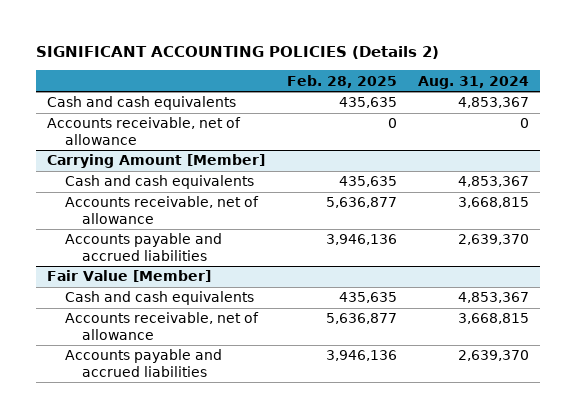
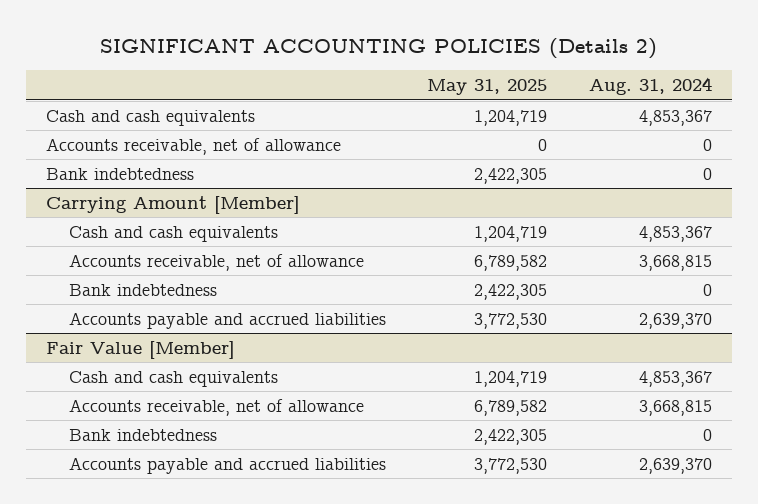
[286,74,397,88] Feb. 28, 2025 -> none
none -> [427,79,548,96] May 31, 2025
none -> [46,167,195,180] Bank indebtedness
none -> [68,283,217,296] Bank indebtedness
none -> [68,428,217,441] Bank indebtedness

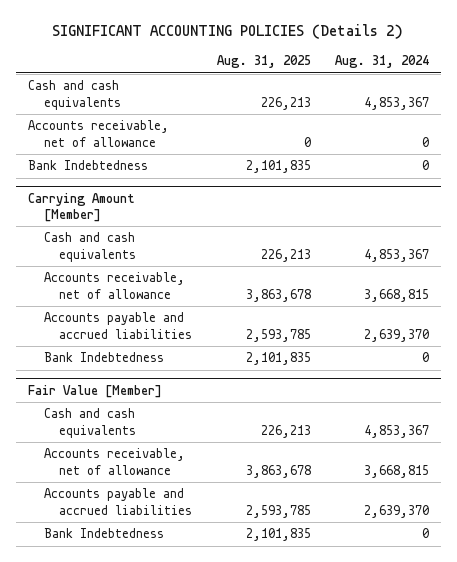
[427,79,548,96] May 31, 2025 -> none
none -> [216,55,311,69] Aug. 31, 2025
[46,167,195,180] Bank indebtedness -> [27,160,148,171] Bank Indebtedness
[68,283,217,296] Bank indebtedness -> none
none -> [43,352,164,363] Bank Indebtedness
[68,428,217,441] Bank indebtedness -> none
none -> [43,528,164,539] Bank Indebtedness

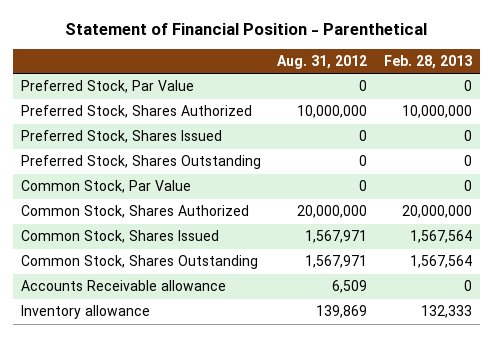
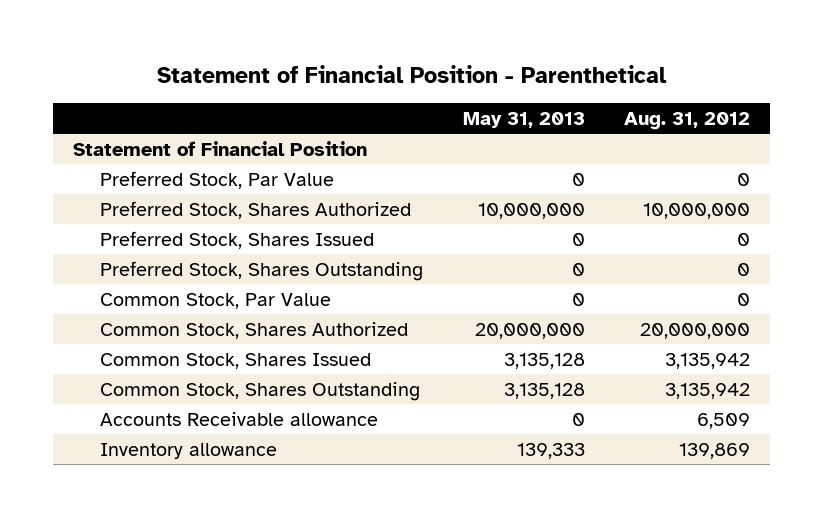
[383,55,472,70] Feb. 28, 2013 -> none
none -> [462,111,585,128] May 31, 2013
none -> [72,140,367,156] Statement of Financial Position
[305,230,368,244] 1,567,971 -> [665,352,751,369] 3,135,942
[305,255,368,269] 1,567,971 -> [665,382,751,399] 3,135,942

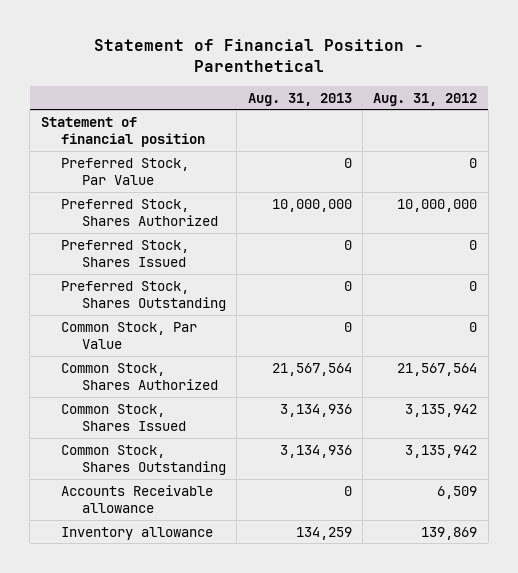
[462,111,585,128] May 31, 2013 -> none
none -> [247,92,352,106] Aug. 31, 2013
[72,140,367,156] Statement of Financial Position -> [40,116,206,148] Statement of financial position
[640,322,751,339] 20,000,000 -> [397,362,478,376] 21,567,564

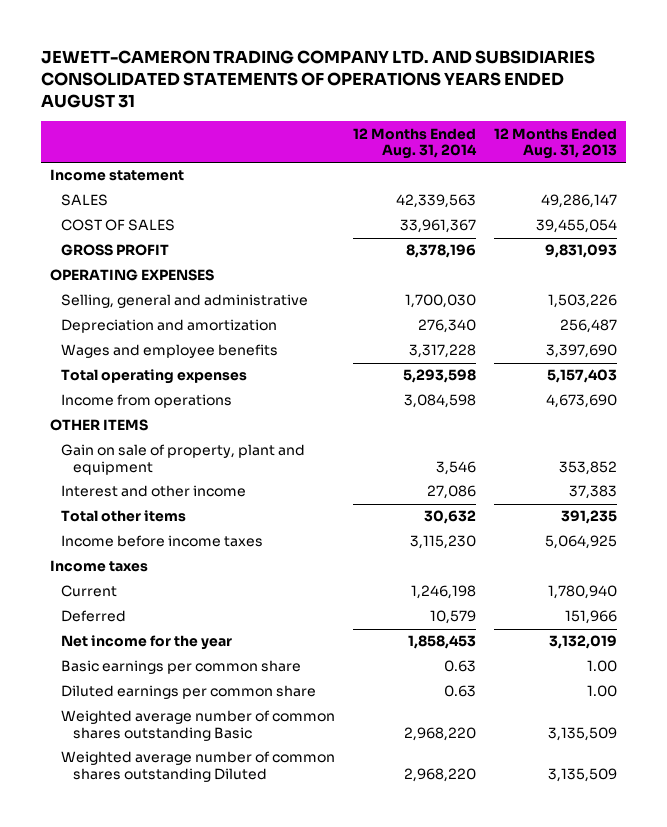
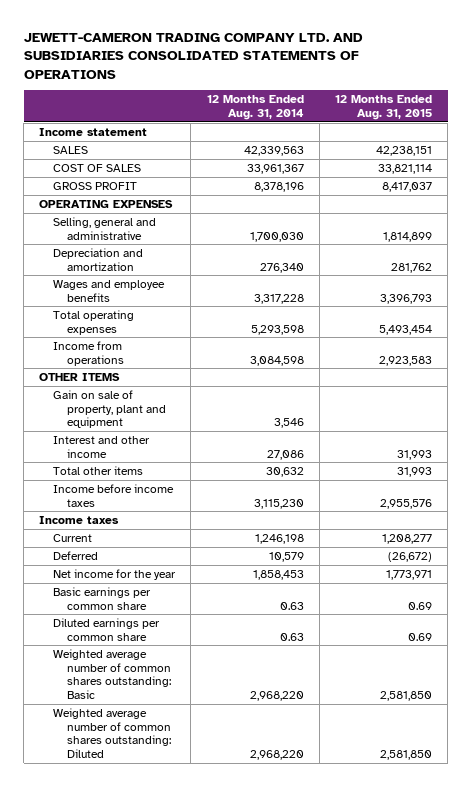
[41,50,596,109] JEWETT-CAMERON TRADING COMPANY LTD. AND SUBSIDIARIES CONSOLIDATED STATEMENTS OF OPERATIONS YEARS ENDED AUGUST 31 -> [23,33,363,79] JEWETT-CAMERON TRADING COMPANY LTD. AND SUBSIDIARIES CONSOLIDATED STATEMENTS OF OPERATIONS
[493,127,617,160] 12 Months Ended Aug. 31, 2013 -> none
none -> [335,95,433,121] 12 Months Ended Aug. 31, 2015
[61,710,336,742] Weighted average number of common shares outstanding Basic -> [53,648,172,700] Weighted average number of common shares outstanding: Basic
[61,751,336,783] Weighted average number of common shares outstanding Diluted -> [53,707,172,759] Weighted average number of common shares outstanding: Diluted

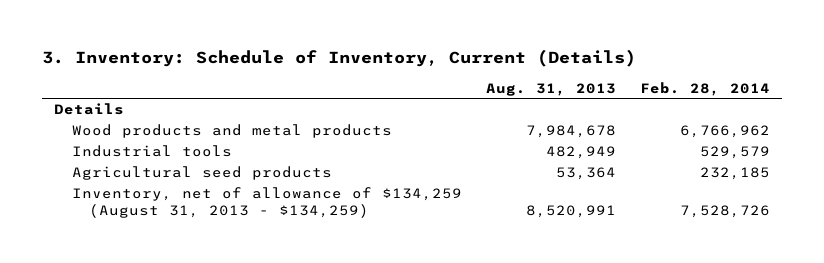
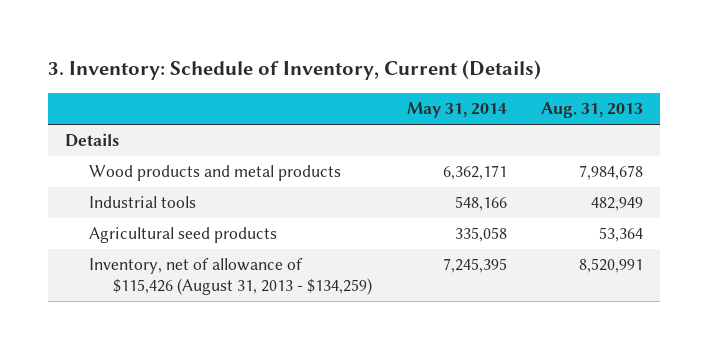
[639,81,770,96] Feb. 28, 2014 -> none
none -> [406,102,507,119] May 31, 2014
[71,187,462,219] Inventory, net of allowance of $134,259 (August 31, 2013 - $134,259) -> [89,258,373,295] Inventory, net of allowance of $115,426 (August 31, 2013 - $134,259)

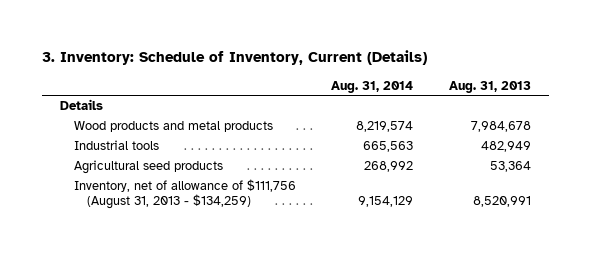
[406,102,507,119] May 31, 2014 -> none
none -> [331,80,414,93] Aug. 31, 2014
[89,258,373,295] Inventory, net of allowance of $115,426 (August 31, 2013 - $134,259) -> [73,179,296,210] Inventory, net of allowance of $111,756 (August 31, 2013 - $134,259)

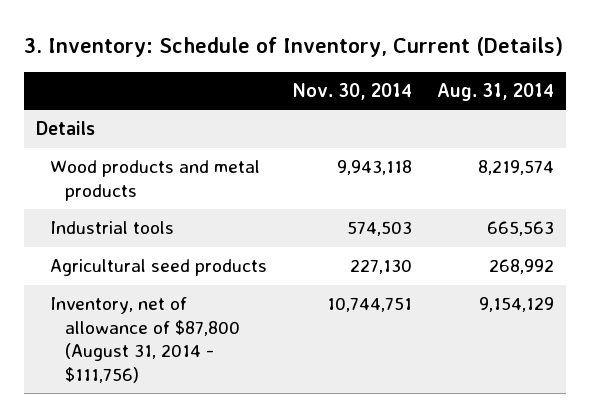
[449,80,532,93] Aug. 31, 2013 -> none
none -> [292,83,413,101] Nov. 30, 2014
[73,179,296,210] Inventory, net of allowance of $111,756 (August 31, 2013 - $134,259) -> [50,297,240,383] Inventory, net of allowance of $87,800 (August 31, 2014 - $111,756)

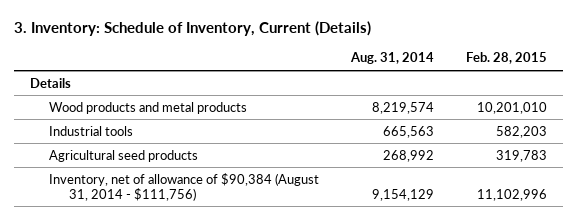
[292,83,413,101] Nov. 30, 2014 -> none
none -> [466,52,548,65] Feb. 28, 2015
[50,297,240,383] Inventory, net of allowance of $87,800 (August 31, 2014 - $111,756) -> [49,172,320,201] Inventory, net of allowance of $90,384 (August 31, 2014 - $111,756)

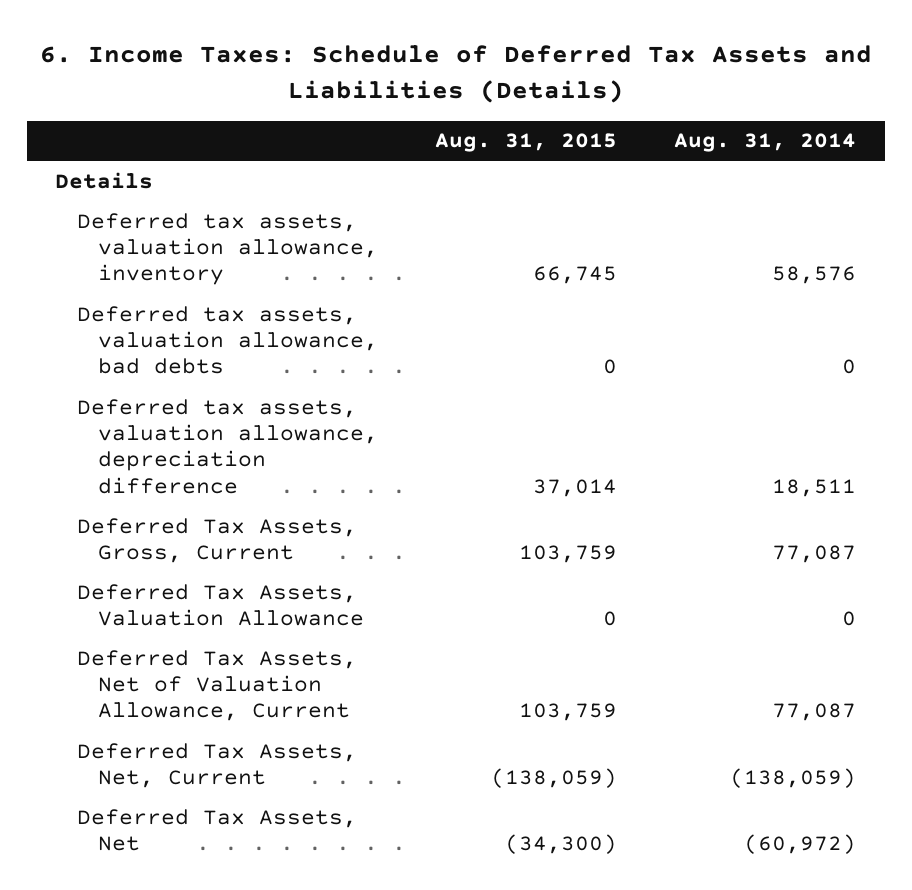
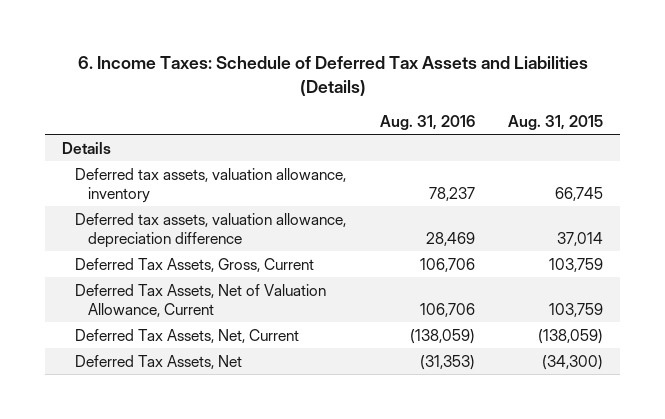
[674,133,857,153] Aug. 31, 2014 -> none
none -> [379,115,475,131] Aug. 31, 2016
[76,305,378,375] Deferred tax assets, valuation allowance, bad debts -> none
[76,583,364,626] Deferred Tax Assets, Valuation Allowance -> none

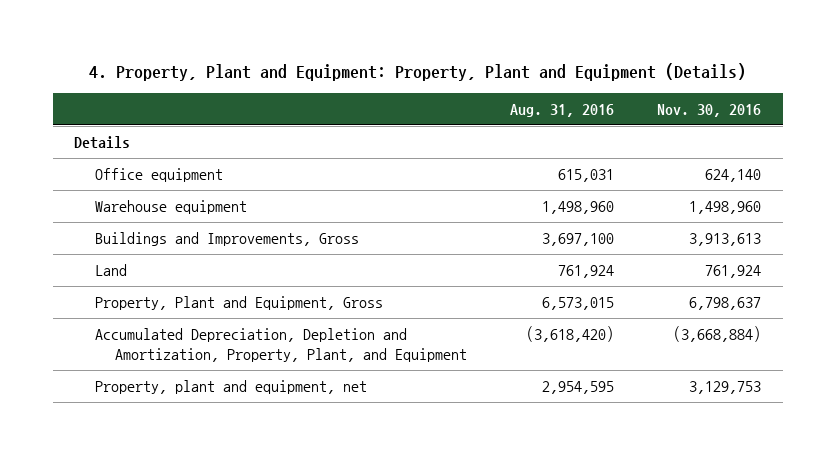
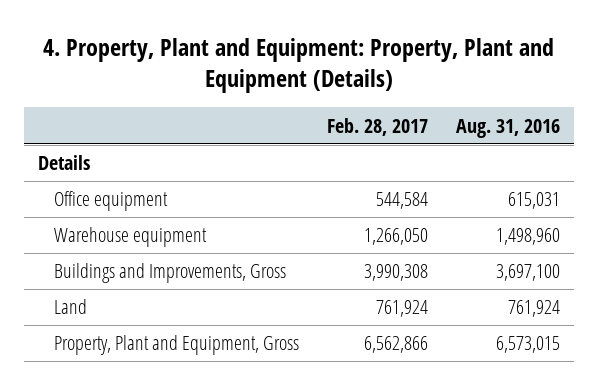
[657,103,762,117] Nov. 30, 2016 -> none
none -> [326,117,428,136] Feb. 28, 2017
[94,327,467,363] Accumulated Depreciation, Depletion and Amortization, Property, Plant, and Equipment -> none
[94,379,367,394] Property, plant and equipment, net -> none

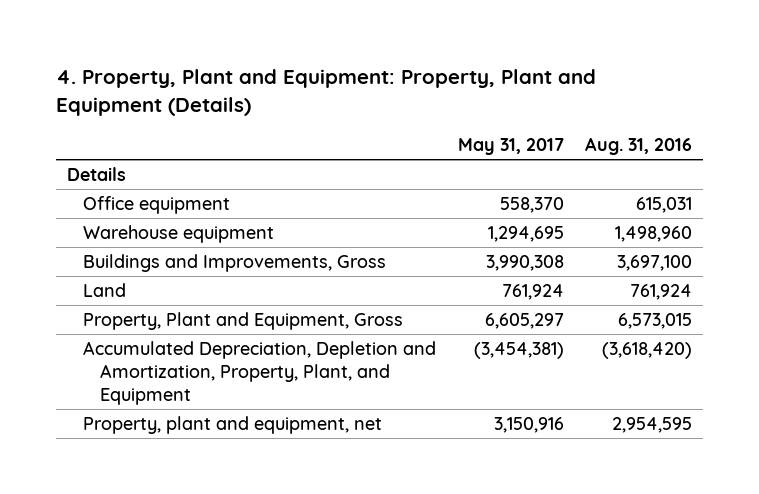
[326,117,428,136] Feb. 28, 2017 -> none
none -> [457,137,564,155] May 31, 2017
none -> [83,341,437,405] Accumulated Depreciation, Depletion and Amortization, Property, Plant, and Equipment
none -> [83,416,383,435] Property, plant and equipment, net

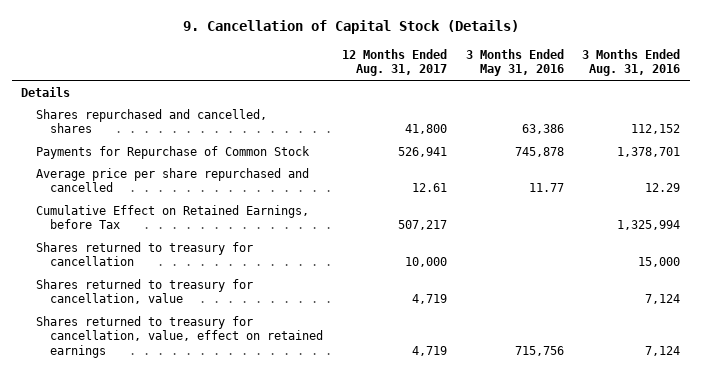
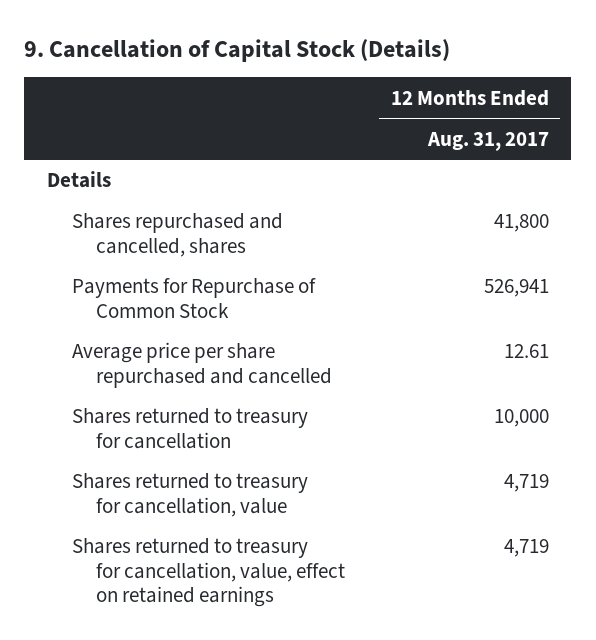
[465,48,564,77] 3 Months Ended May 31, 2016 -> none
[582,48,681,77] 3 Months Ended Aug. 31, 2016 -> none
[35,204,309,230] Cumulative Effect on Retained Earnings, before Tax -> none

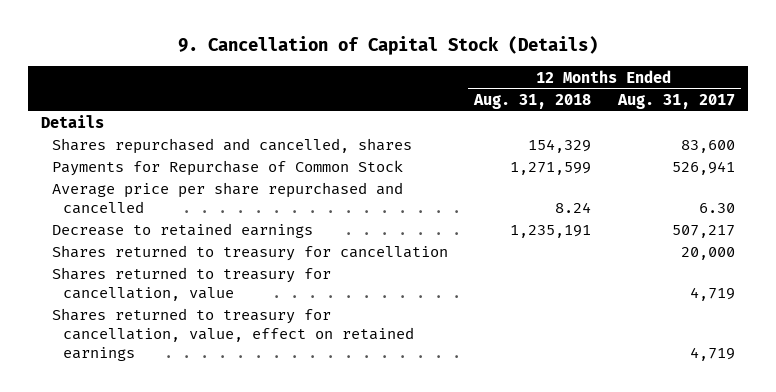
none -> [473,93,592,109] Aug. 31, 2018
[493,214,549,233] 41,800 -> [680,140,735,154] 83,600
[503,344,549,359] 12.61 -> [698,203,735,214] 6.30
none -> [51,223,313,239] Decrease to retained earnings
[493,409,549,428] 10,000 -> [680,247,735,261] 20,000

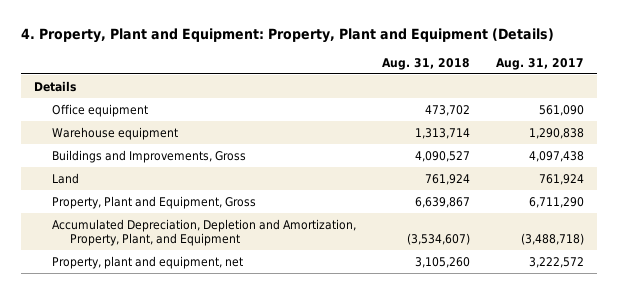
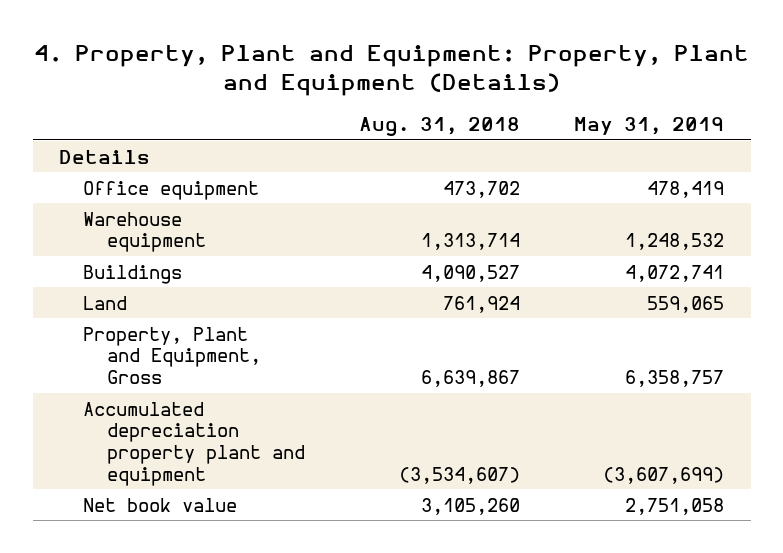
[496,57,585,70] Aug. 31, 2017 -> none
none -> [573,117,724,136] May 31, 2019
[51,149,246,163] Buildings and Improvements, Gross -> [83,264,183,284] Buildings
[51,218,356,246] Accumulated Depreciation, Depletion and Amortization, Property, Plant, and Equipment -> [83,401,306,486] Accumulated depreciation property plant and equipment
[51,255,243,269] Property, plant and equipment, net -> [83,497,238,512] Net book value

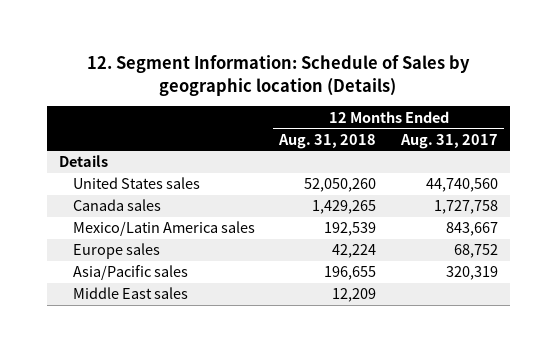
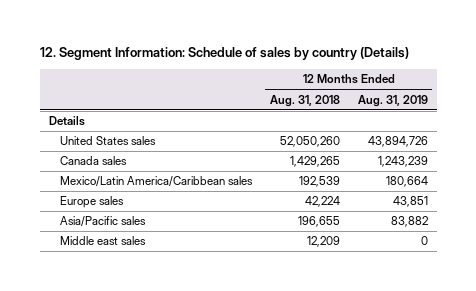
[87,55,471,96] 12. Segment Information: Schedule of Sales by geographic location (Details) -> [39,47,409,61] 12. Segment Information: Schedule of sales by country (Details)
[399,133,498,149] Aug. 31, 2017 -> none
none -> [357,94,428,107] Aug. 31, 2019
[73,221,256,237] Mexico/Latin America sales -> [59,176,253,188] Mexico/Latin America/Caribbean sales
[73,287,189,300] Middle East sales -> [59,236,146,246] Middle east sales

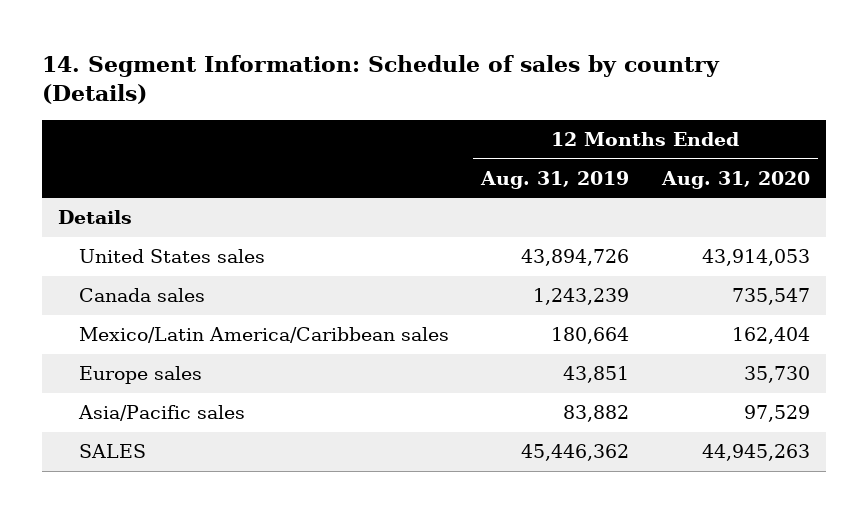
[39,47,409,61] 12. Segment Information: Schedule of sales by country (Details) -> [42,54,721,104] 14. Segment Information: Schedule of sales by country (Details)
[269,94,340,107] Aug. 31, 2018 -> none
none -> [660,170,810,189] Aug. 31, 2020
[59,236,146,246] Middle east sales -> none
none -> [78,444,146,459] SALES

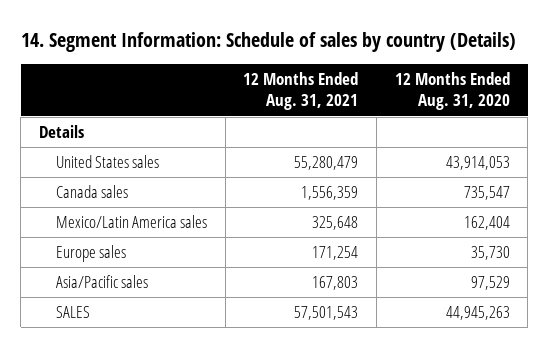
[480,170,630,189] Aug. 31, 2019 -> none
none -> [243,72,359,111] 12 Months Ended Aug. 31, 2021
[78,327,449,344] Mexico/Latin America/Caribbean sales -> [56,215,208,229] Mexico/Latin America sales

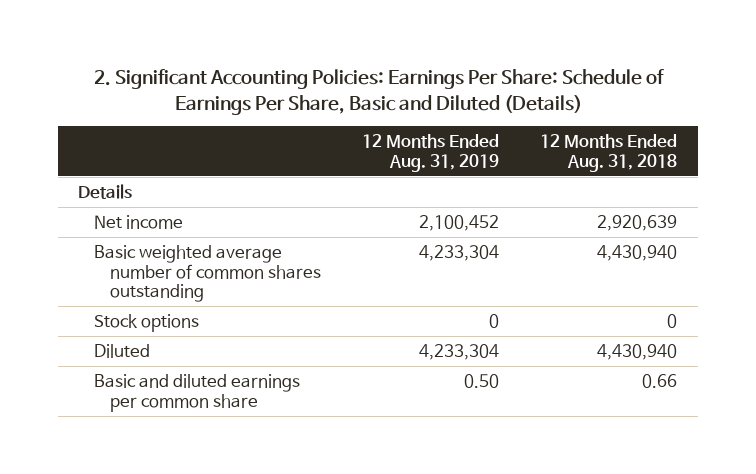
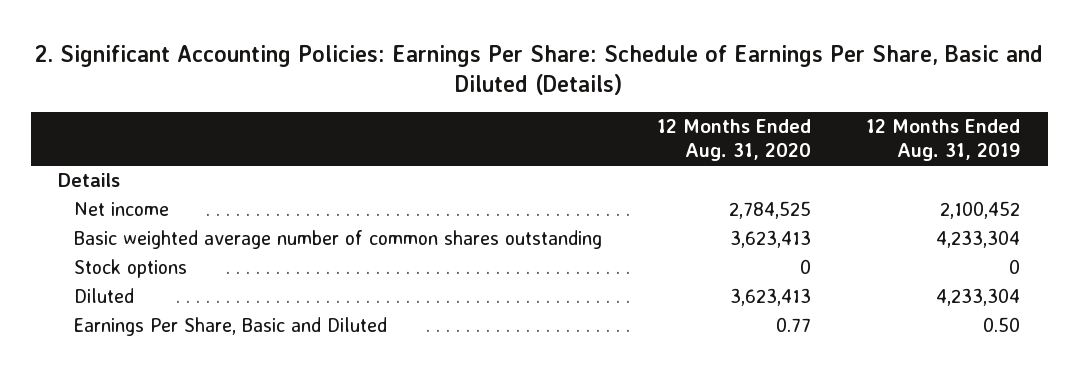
[540,134,678,172] 12 Months Ended Aug. 31, 2018 -> none
none -> [657,119,812,162] 12 Months Ended Aug. 31, 2020
[94,374,301,412] Basic and diluted earnings per common share -> [74,317,388,337] Earnings Per Share, Basic and Diluted

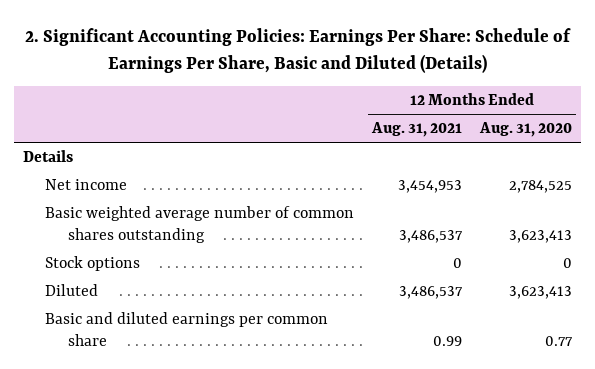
[866,119,1021,162] 12 Months Ended Aug. 31, 2019 -> none
none -> [371,122,463,138] Aug. 31, 2021
[74,317,388,337] Earnings Per Share, Basic and Diluted -> [45,311,329,347] Basic and diluted earnings per common share

